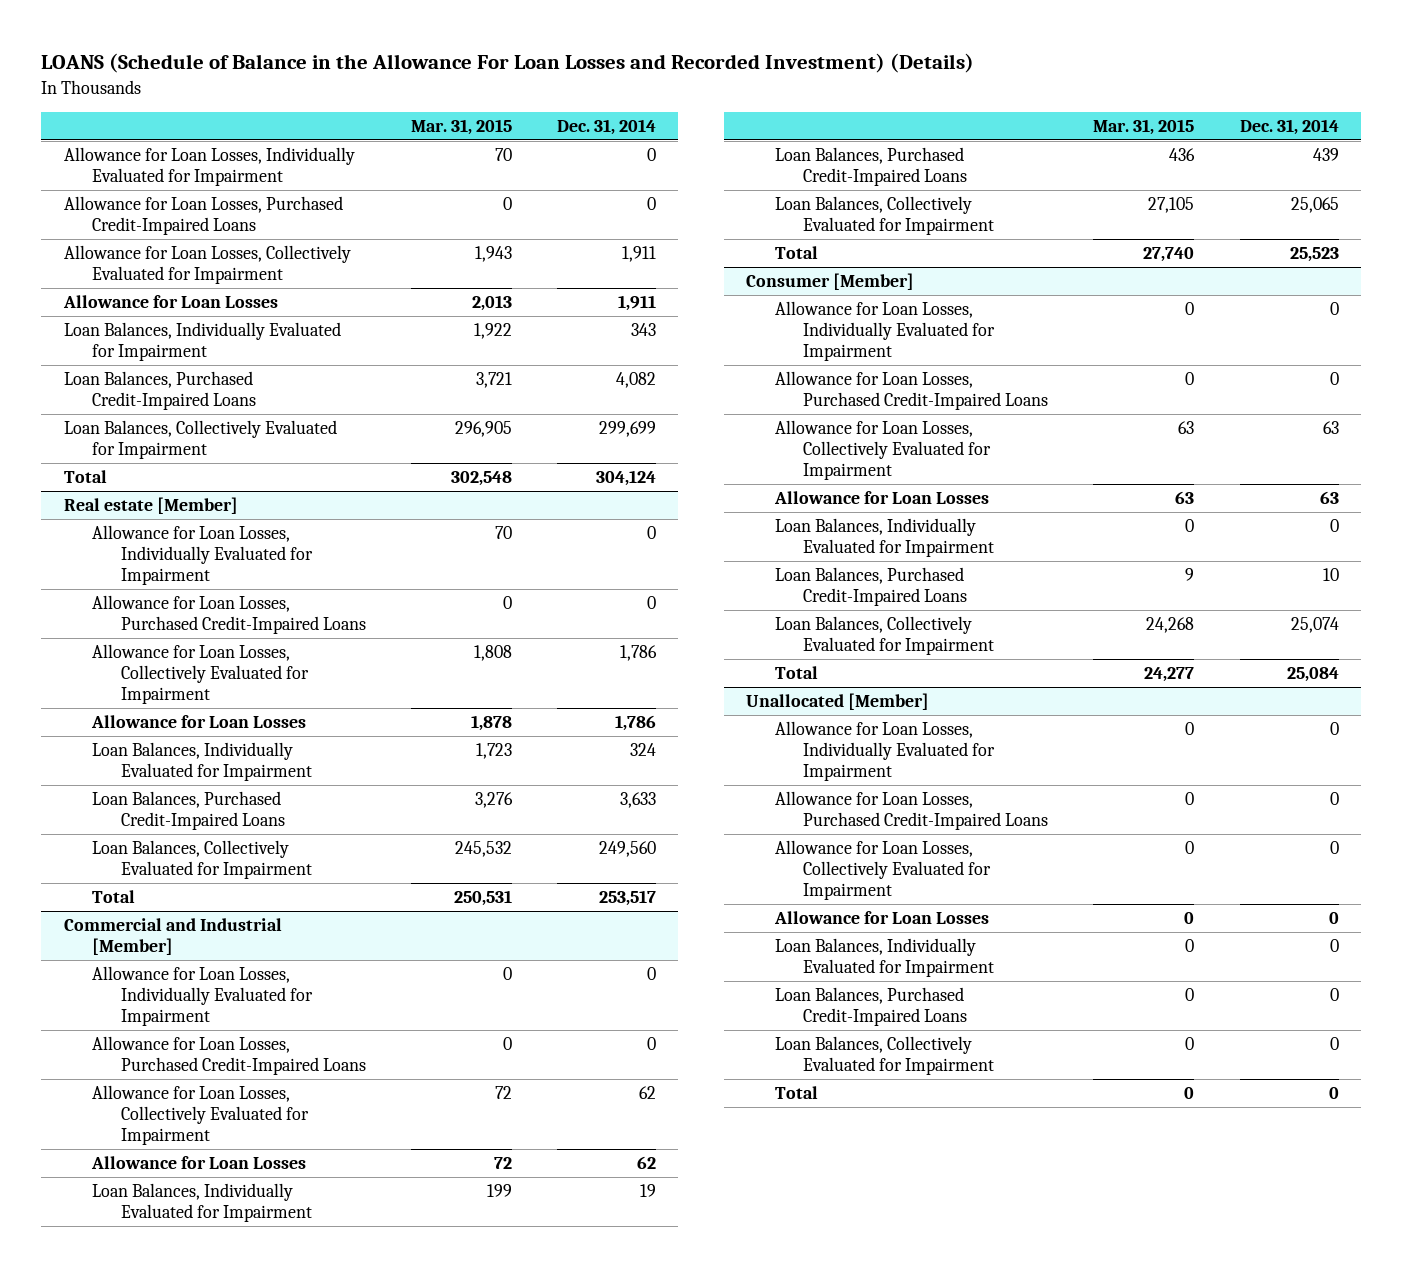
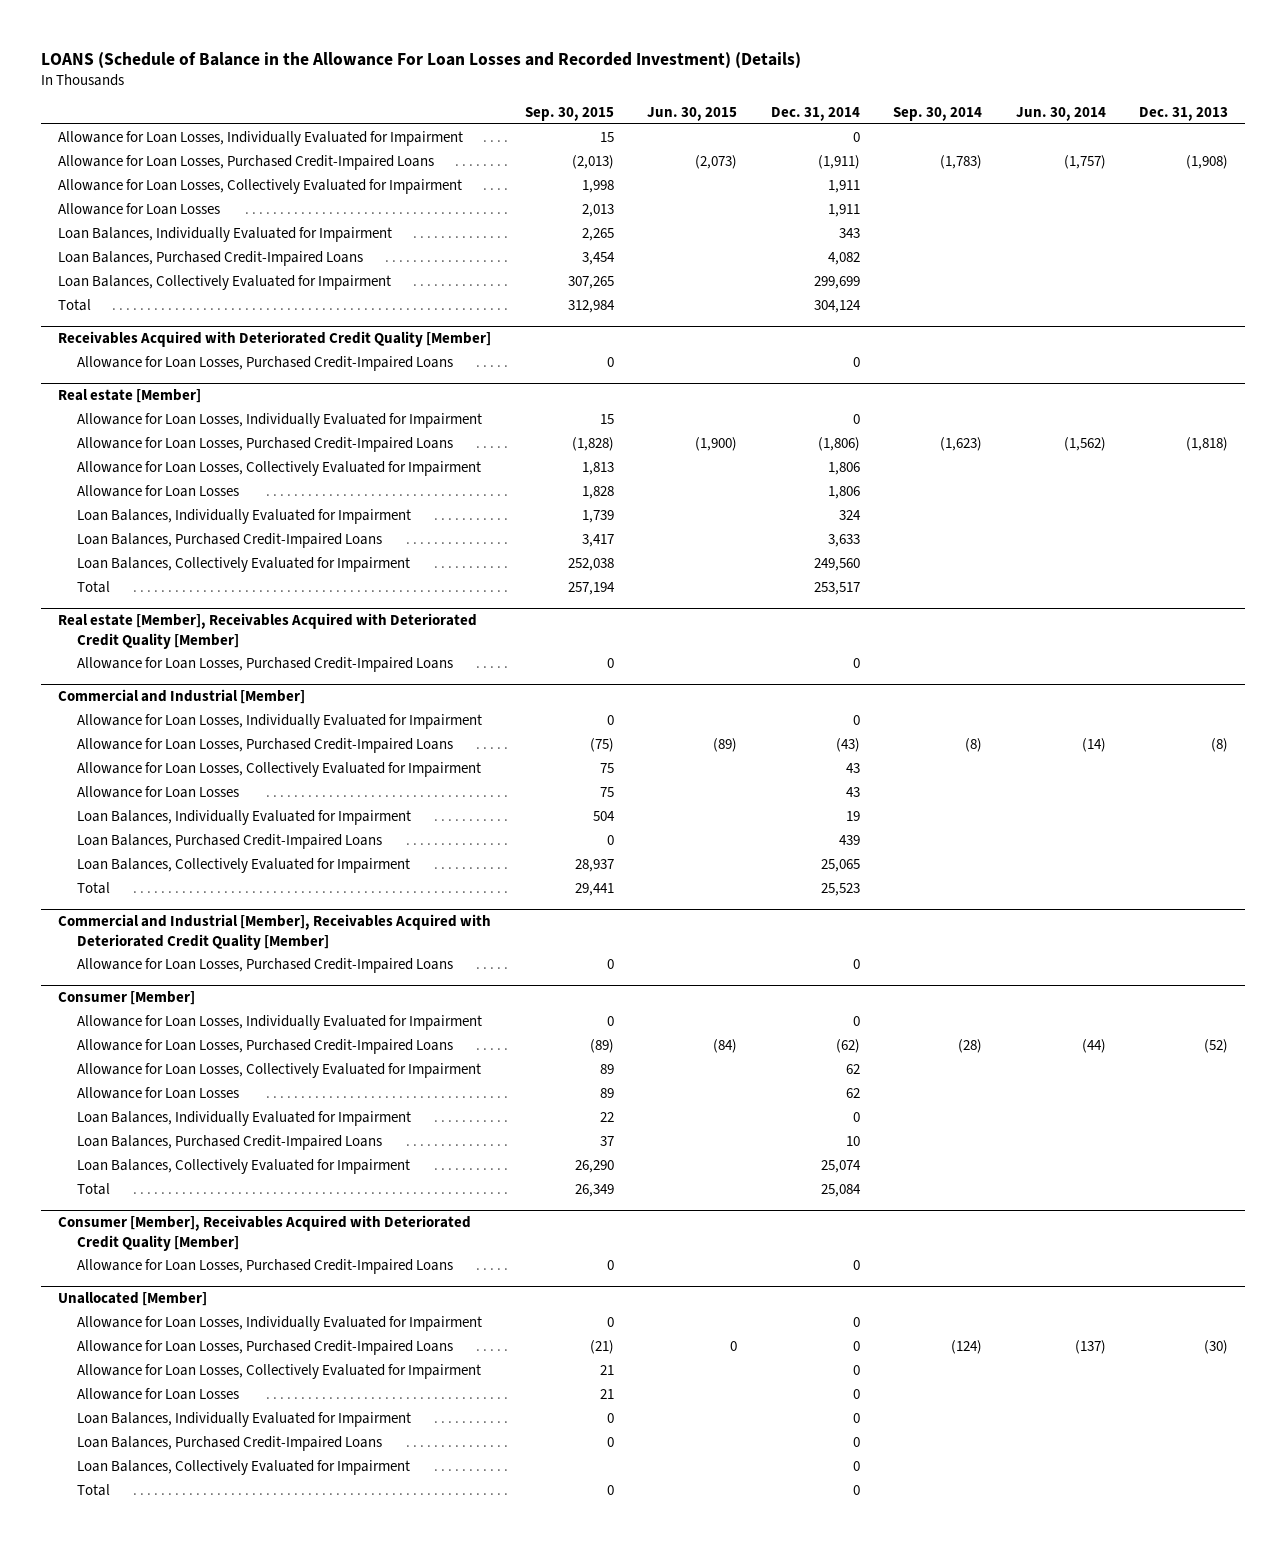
[410,118,512,135] Mar. 31, 2015 -> none
none -> [524,106,614,121] Sep. 30, 2015
none -> [647,106,738,121] Jun. 30, 2015
none -> [893,106,983,121] Sep. 30, 2014
none -> [1015,106,1106,121] Jun. 30, 2014
none -> [1139,106,1229,121] Dec. 31, 2013
[646,197,656,211] 0 -> [817,154,860,169] (1,911)
none -> [58,331,492,348] Receivables Acquired with Deteriorated Credit Quality [Member]
none -> [77,355,454,371] Allowance for Loan Losses, Purchased Credit-Impaired Loans
[646,596,656,610] 0 -> [817,436,860,451] (1,806)
[619,645,657,662] 1,786 -> [827,461,860,475] 1,806
[614,715,656,732] 1,786 -> [827,485,860,499] 1,806
none -> [58,613,478,649] Real estate [Member], Receivables Acquired with Deteriorated Credit Quality [Member]
none -> [77,656,454,672] Allowance for Loan Losses, Purchased Credit-Impaired Loans
[646,1037,656,1051] 0 -> [835,737,860,752] (43)
[638,1086,656,1100] 62 -> [845,762,860,773] 43
[636,1156,656,1170] 62 -> [845,786,860,797] 43
none -> [58,914,492,950] Commercial and Industrial [Member], Receivables Acquired with Deteriorated Credit Quality [Member]
none -> [77,957,454,973] Allowance for Loan Losses, Purchased Credit-Impaired Loans
[1329,372,1339,386] 0 -> [835,1038,860,1053] (62)
[1322,421,1339,435] 63 -> [845,1063,860,1074] 62
[1319,491,1339,505] 63 -> [845,1087,860,1098] 62
none -> [58,1215,472,1251] Consumer [Member], Receivables Acquired with Deteriorated Credit Quality [Member]
none -> [77,1258,454,1274] Allowance for Loan Losses, Purchased Credit-Impaired Loans

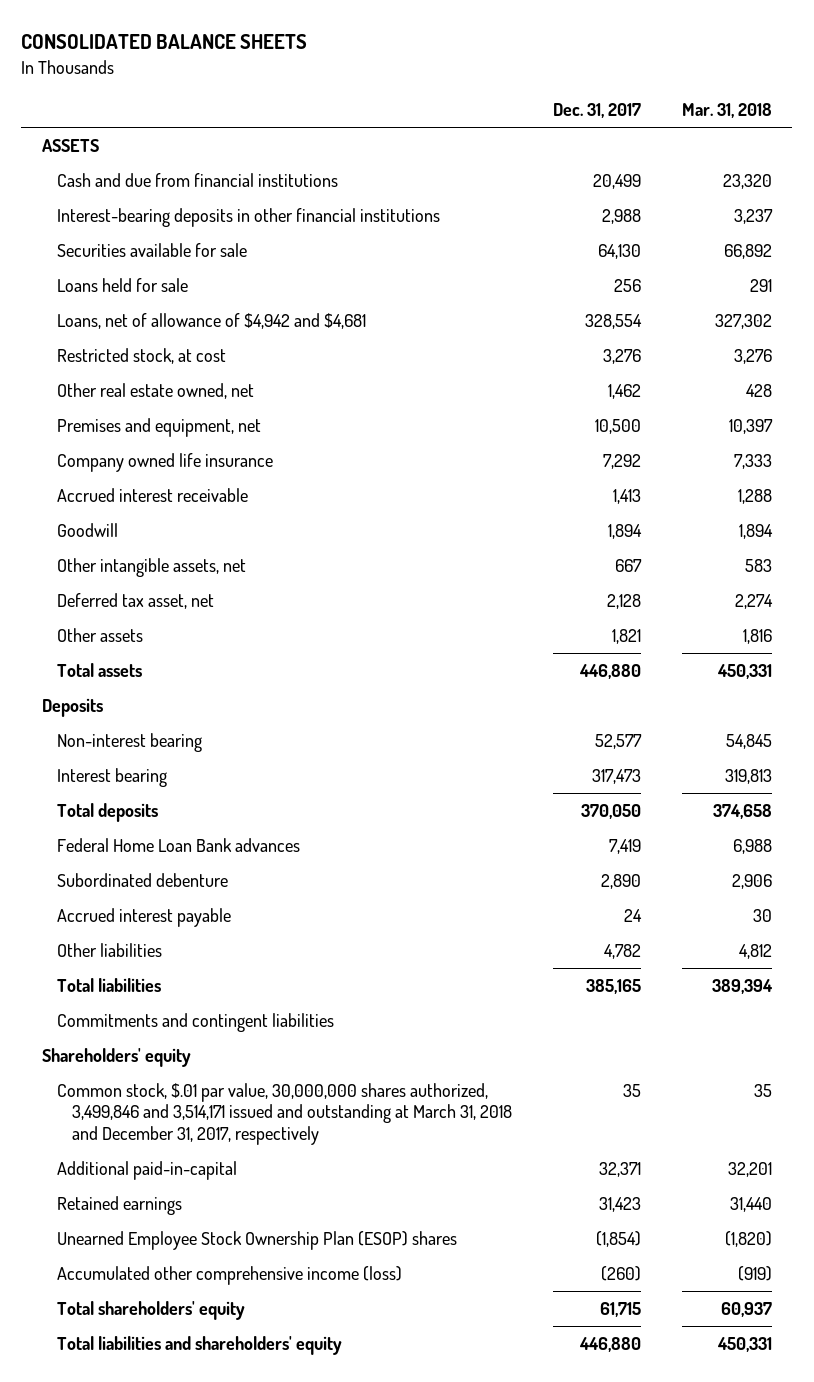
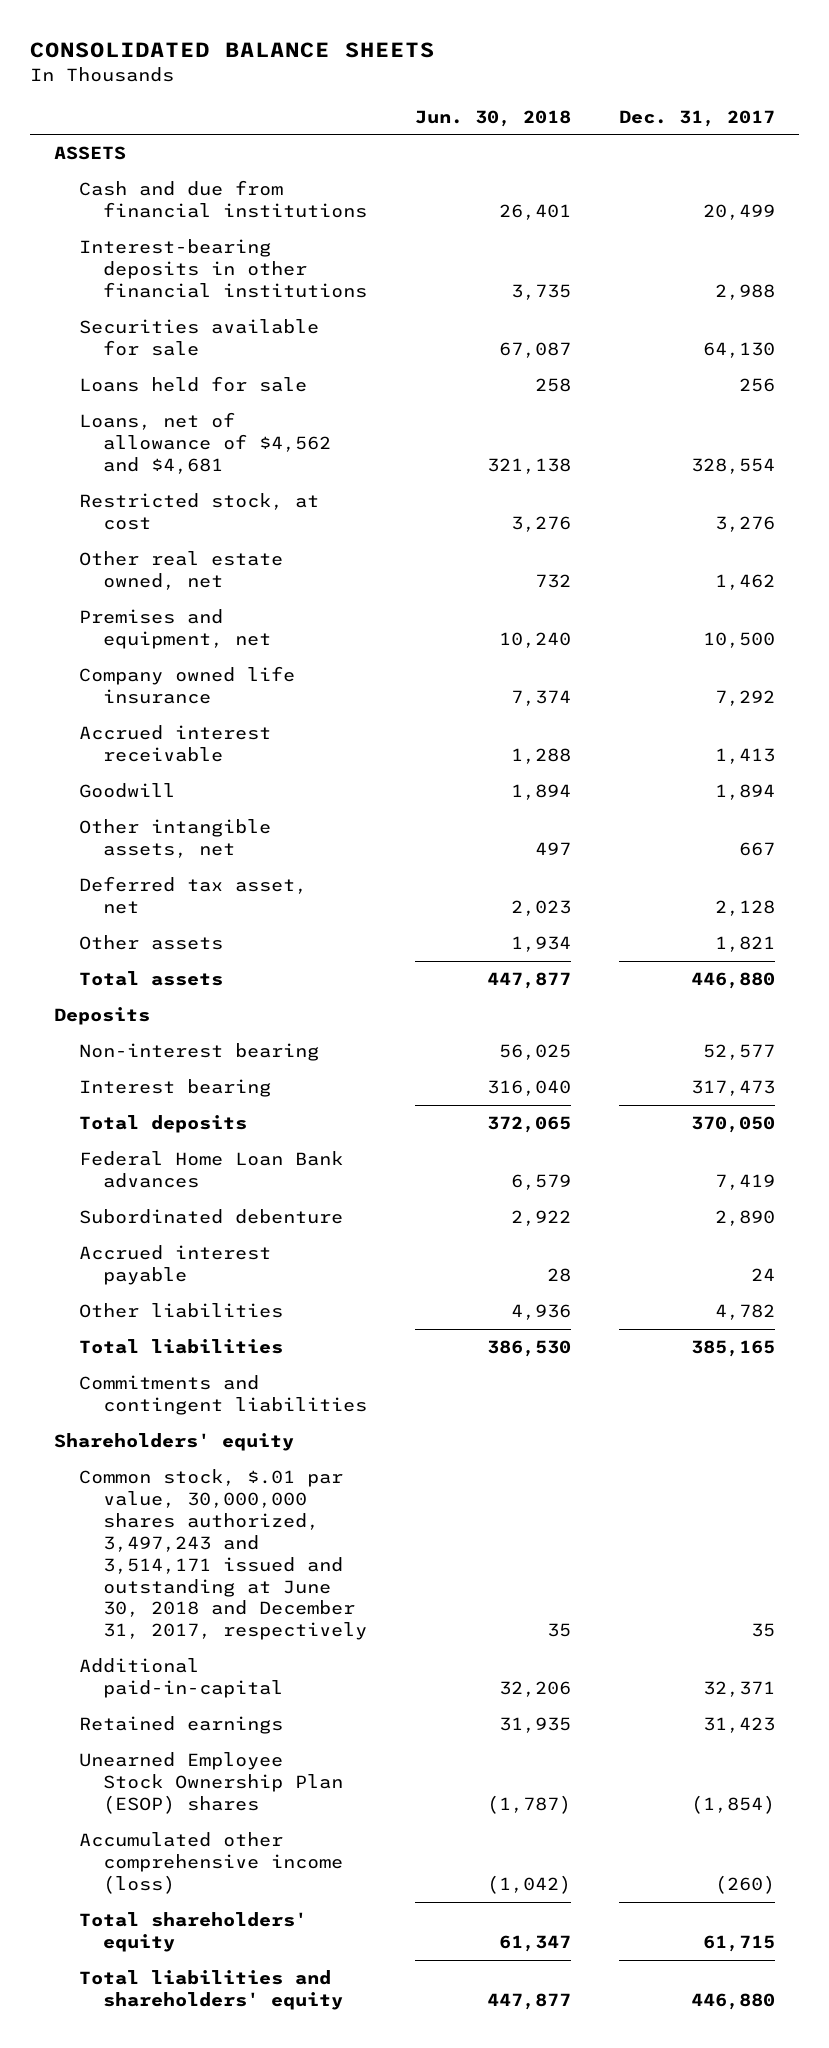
[681,102,772,118] Mar. 31, 2018 -> none
none -> [415,109,572,127] Jun. 30, 2018
[57,313,367,330] Loans, net of allowance of $4,942 and $4,681 -> [78,412,332,474] Loans, net of allowance of $4,562 and $4,681
[57,1083,513,1145] Common stock, $.01 par value, 30,000,000 shares authorized, 3,499,846 and 3,514,171 issued and outstanding at March 31, 2018 and December 31, 2017, respectively -> [78,1469,368,1641] Common stock, $.01 par value, 30,000,000 shares authorized, 3,497,243 and 3,514,171 issued and outstanding at June 30, 2018 and December 31, 2017, respectively

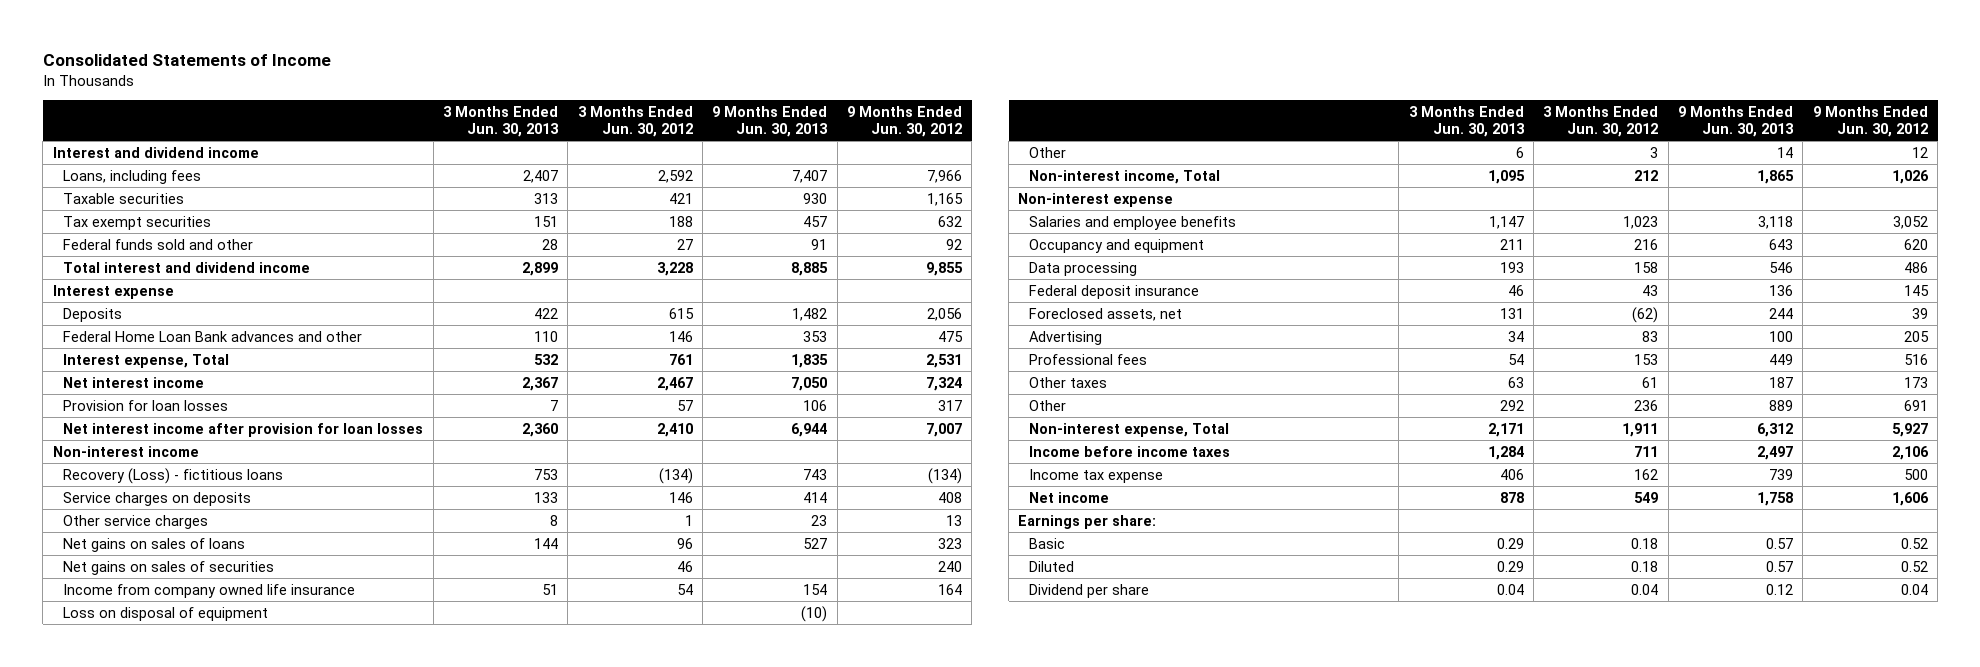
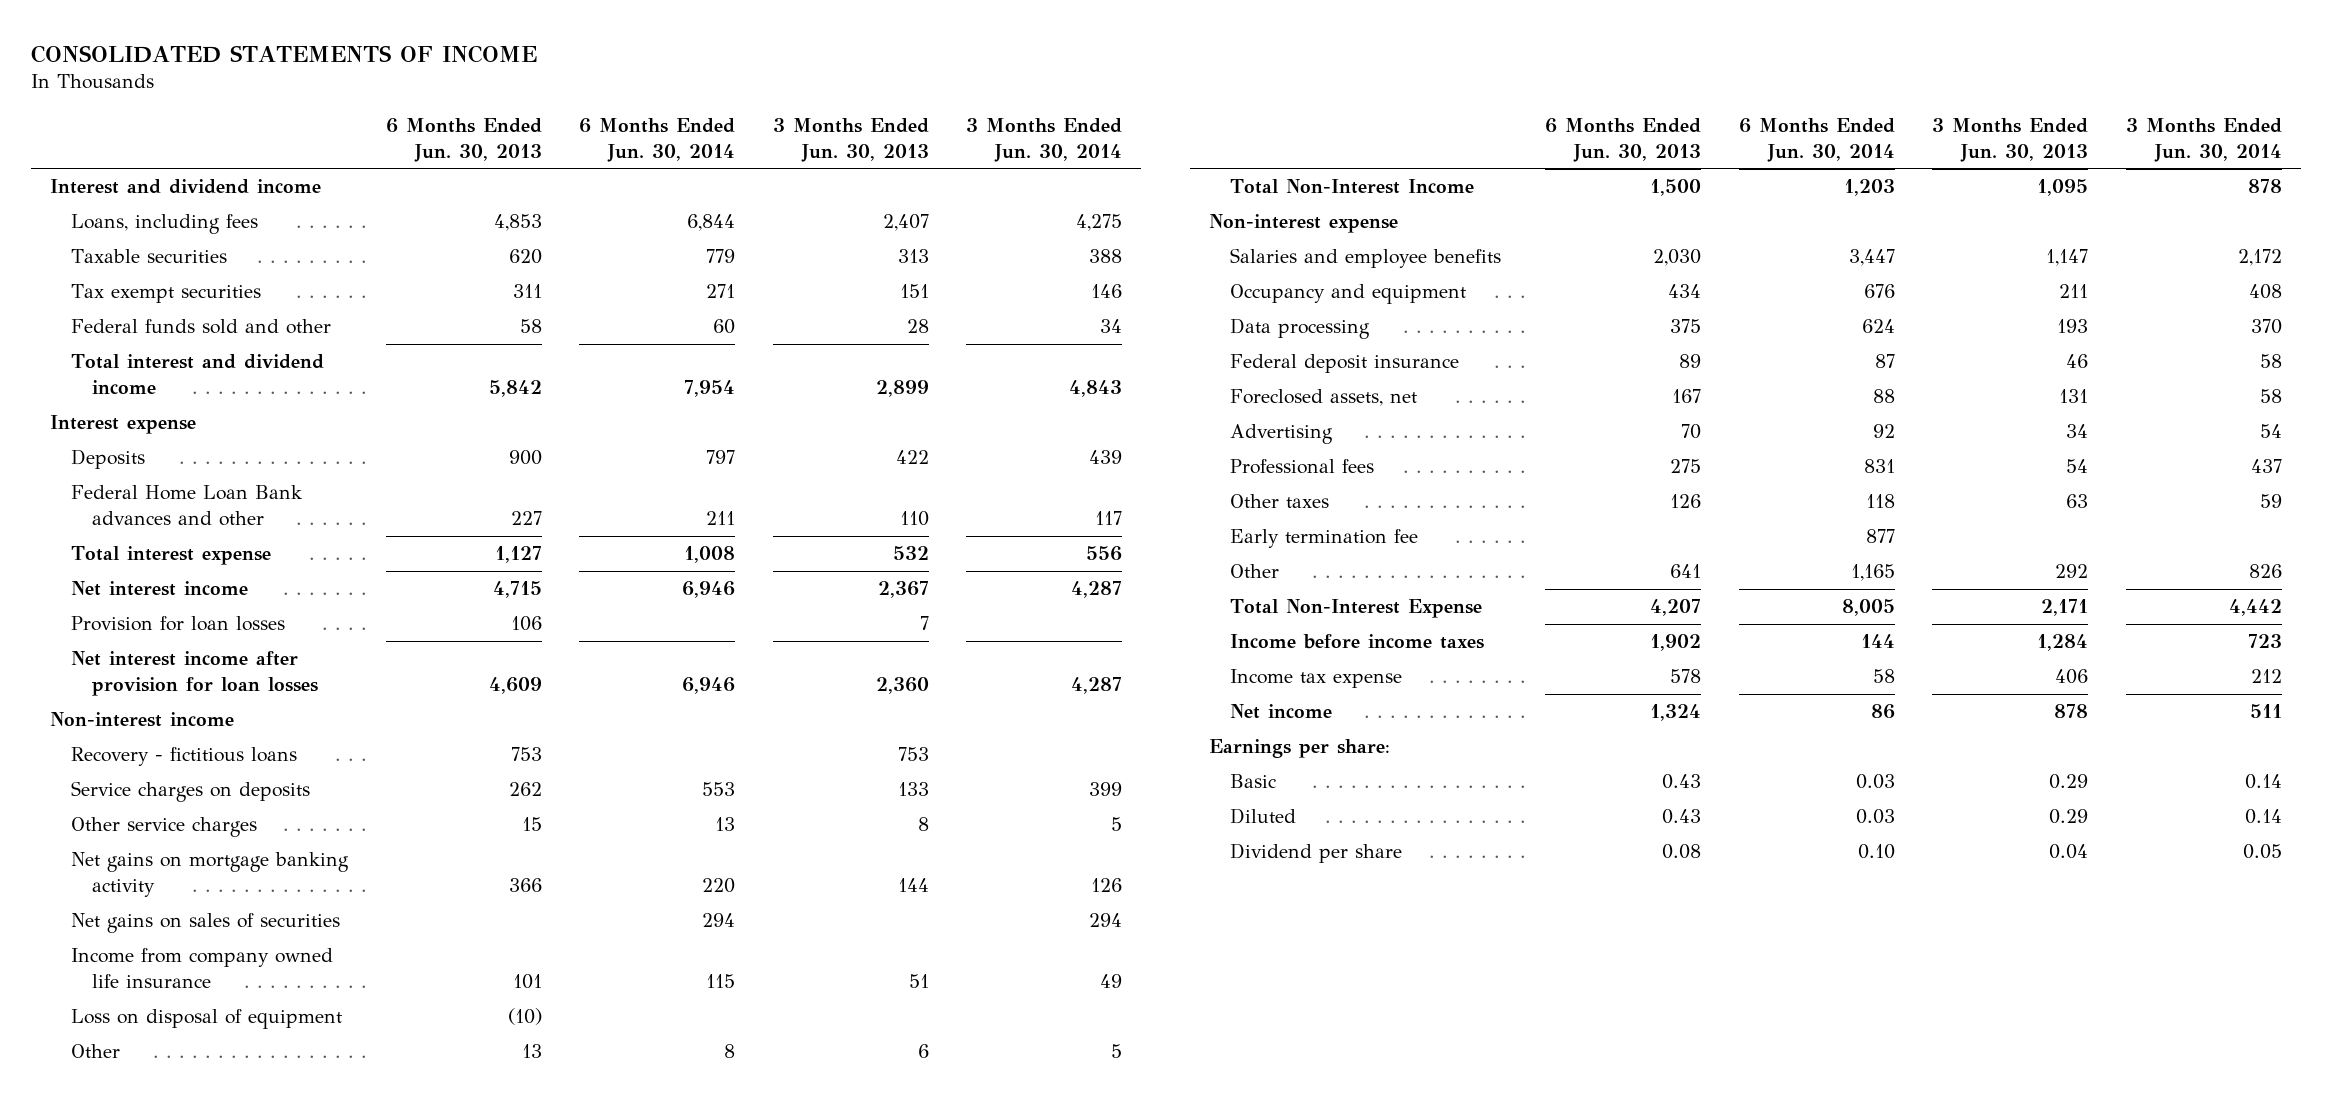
[42,53,331,66] Consolidated Statements of Income -> [30,44,537,63] CONSOLIDATED STATEMENTS OF INCOME
[577,105,693,138] 3 Months Ended Jun. 30, 2012 -> none
[712,105,829,138] 9 Months Ended Jun. 30, 2013 -> none
[847,105,963,138] 9 Months Ended Jun. 30, 2012 -> none
none -> [385,118,542,162] 6 Months Ended Jun. 30, 2013
none -> [579,118,736,162] 6 Months Ended Jun. 30, 2014
none -> [966,118,1123,162] 3 Months Ended Jun. 30, 2014
[63,353,230,368] Interest expense, Total -> [70,546,271,566] Total interest expense
[63,467,284,484] Recovery (Loss) - fictitious loans -> [70,747,297,767] Recovery - fictitious loans
[63,537,246,552] Net gains on sales of loans -> [70,852,349,897] Net gains on mortgage banking activity
[1029,169,1221,184] Non-interest income, Total -> [1230,179,1475,195] Total Non-Interest Income
none -> [1230,529,1419,549] Early termination fee
[1029,422,1230,437] Non-interest expense, Total -> [1230,599,1483,619] Total Non-Interest Expense

